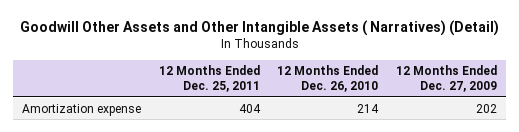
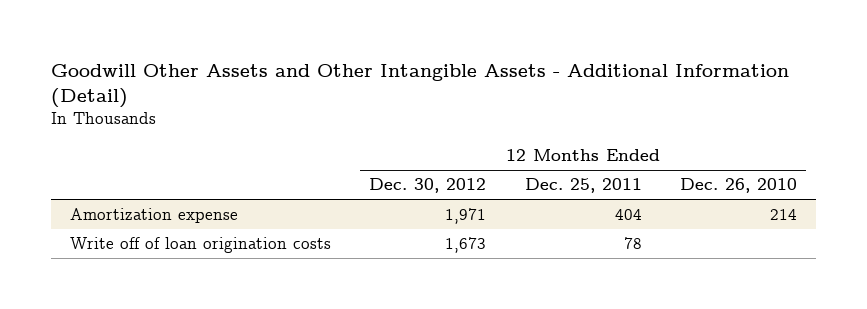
[19,19,499,36] Goodwill Other Assets and Other Intangible Assets ( Narratives) (Detail) -> [51,63,790,109] Goodwill Other Assets and Other Intangible Assets - Additional Information (Detail)
[396,64,498,93] 12 Months Ended Dec. 27, 2009 -> none
none -> [369,178,487,194] Dec. 30, 2012
none -> [70,237,332,254] Write off of loan origination costs

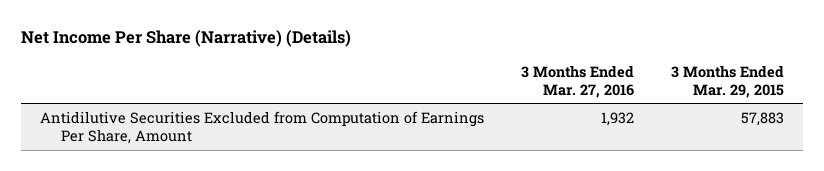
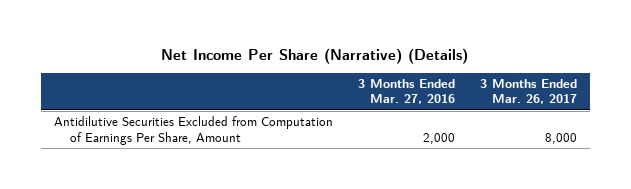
[671,64,785,98] 3 Months Ended Mar. 29, 2015 -> none
none -> [480,78,578,105] 3 Months Ended Mar. 26, 2017
[600,112,634,127] 1,932 -> [422,132,455,144] 2,000

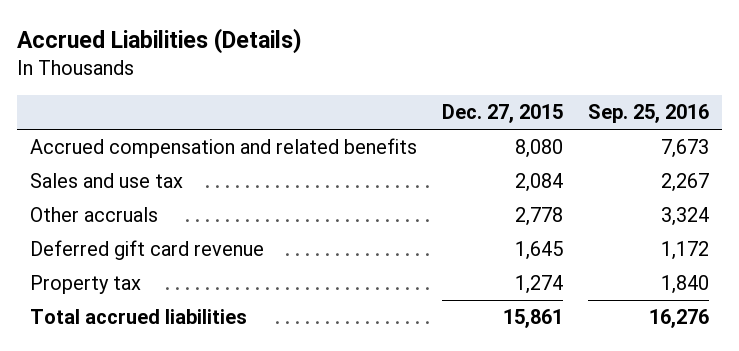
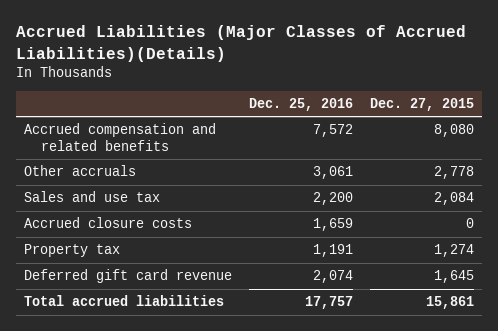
[17,28,303,55] Accrued Liabilities (Details) -> [15,25,466,62] Accrued Liabilities (Major Classes of Accrued Liabilities)(Details)
[588,103,710,123] Sep. 25, 2016 -> none
none -> [249,98,354,112] Dec. 25, 2016
[29,173,183,189] Sales and use tax -> [24,191,161,203] Sales and use tax
none -> [24,217,193,229] Accrued closure costs
[29,240,264,261] Deferred gift card revenue -> [24,269,233,284] Deferred gift card revenue

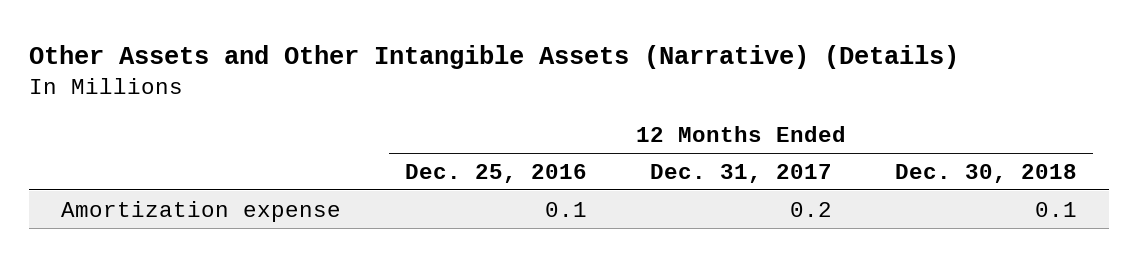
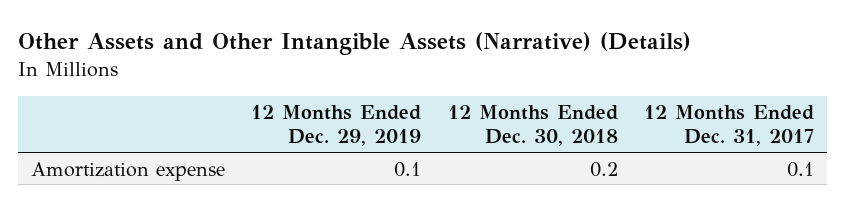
[404,163,587,183] Dec. 25, 2016 -> none
none -> [251,104,422,147] 12 Months Ended Dec. 29, 2019
[789,201,832,217] 0.2 -> [786,161,814,177] 0.1
[1035,201,1078,217] 0.1 -> [589,161,618,177] 0.2

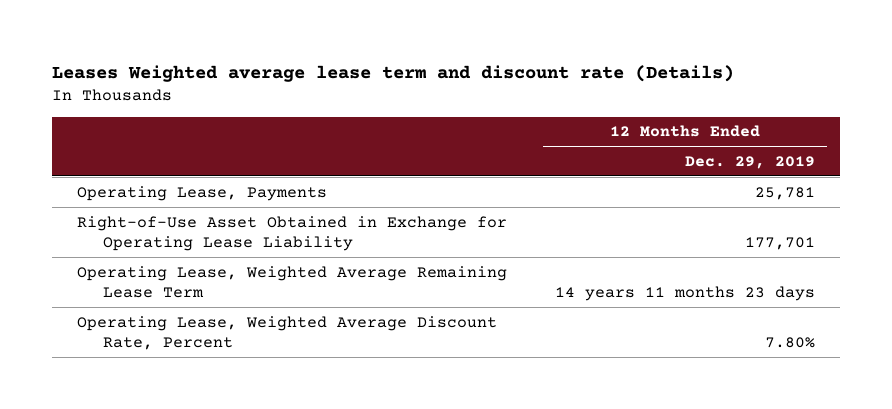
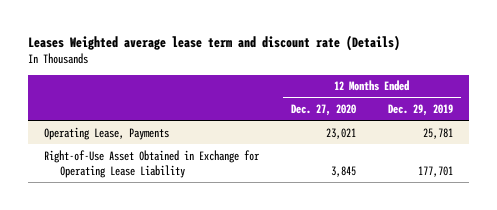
none -> [291,103,357,116] Dec. 27, 2020
[76,265,507,298] Operating Lease, Weighted Average Remaining Lease Term -> none
[76,315,497,350] Operating Lease, Weighted Average Discount Rate, Percent -> none

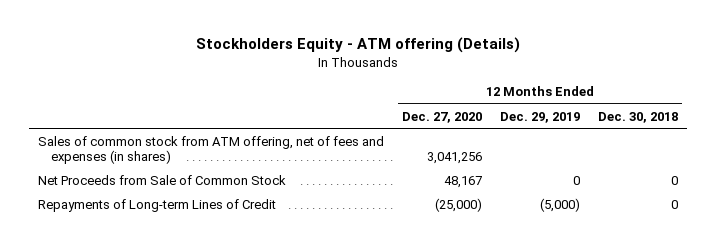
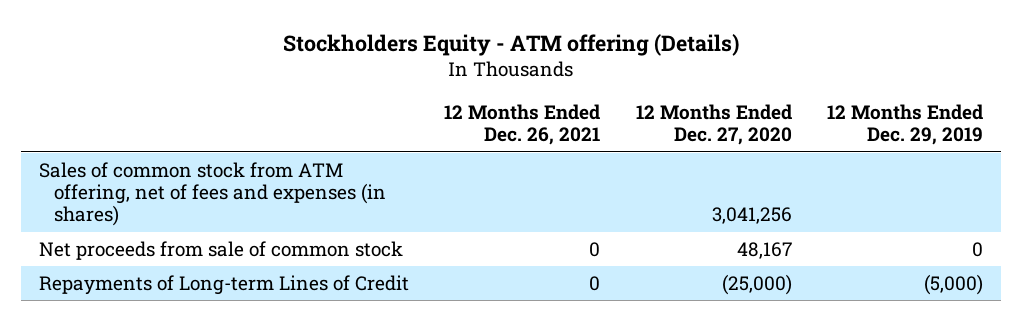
[597,111,678,123] Dec. 30, 2018 -> none
none -> [444,104,601,146] 12 Months Ended Dec. 26, 2021
[38,174,287,185] Net Proceeds from Sale of Common Stock -> [39,241,404,261] Net proceeds from sale of common stock

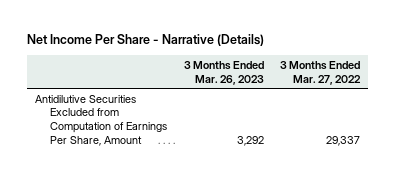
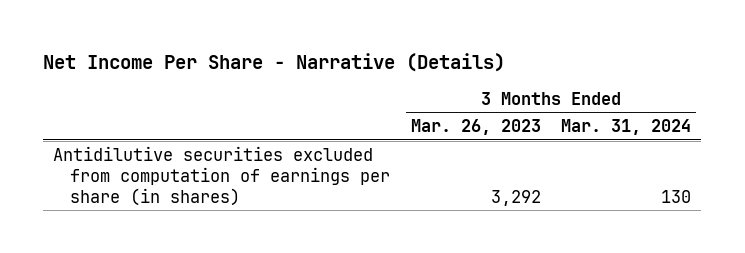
[280,60,362,85] 3 Months Ended Mar. 27, 2022 -> none
none -> [561,119,692,136] Mar. 31, 2024
[35,94,168,147] Antidilutive Securities Excluded from Computation of Earnings Per Share, Amount -> [53,145,391,206] Antidilutive securities excluded from computation of earnings per share (in shares)

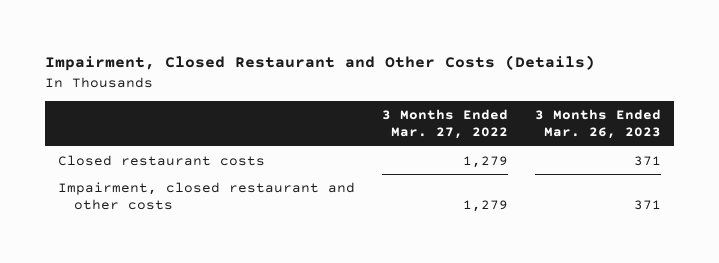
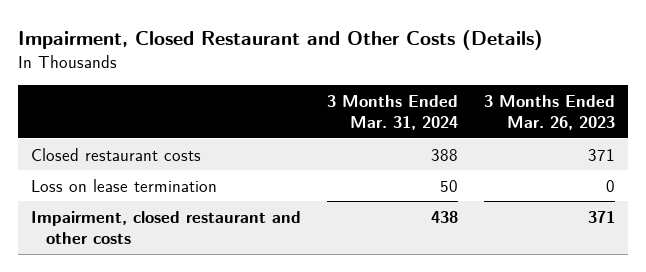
[382,109,509,140] 3 Months Ended Mar. 27, 2022 -> none
none -> [327,94,459,131] 3 Months Ended Mar. 31, 2024
none -> [31,178,218,192] Loss on lease termination

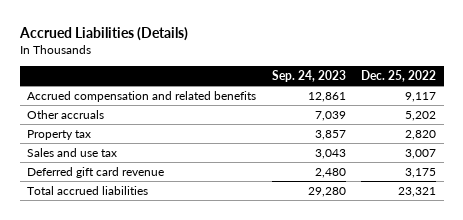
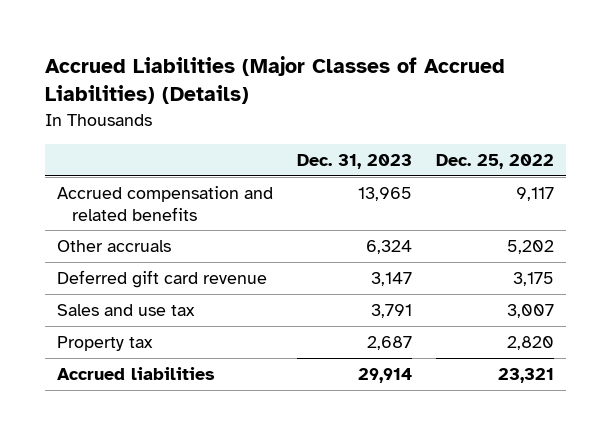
[18,27,188,42] Accrued Liabilities (Details) -> [45,56,506,105] Accrued Liabilities (Major Classes of Accrued Liabilities) (Details)
[271,69,346,82] Sep. 24, 2023 -> none
none -> [297,153,413,169] Dec. 31, 2023
[27,147,118,157] Sales and use tax -> [57,304,196,317] Sales and use tax
[27,129,92,140] Property tax -> [57,336,154,352] Property tax
[27,185,149,195] Total accrued liabilities -> [57,367,216,381] Accrued liabilities

